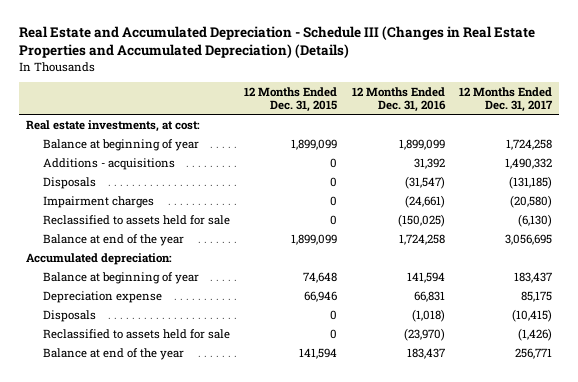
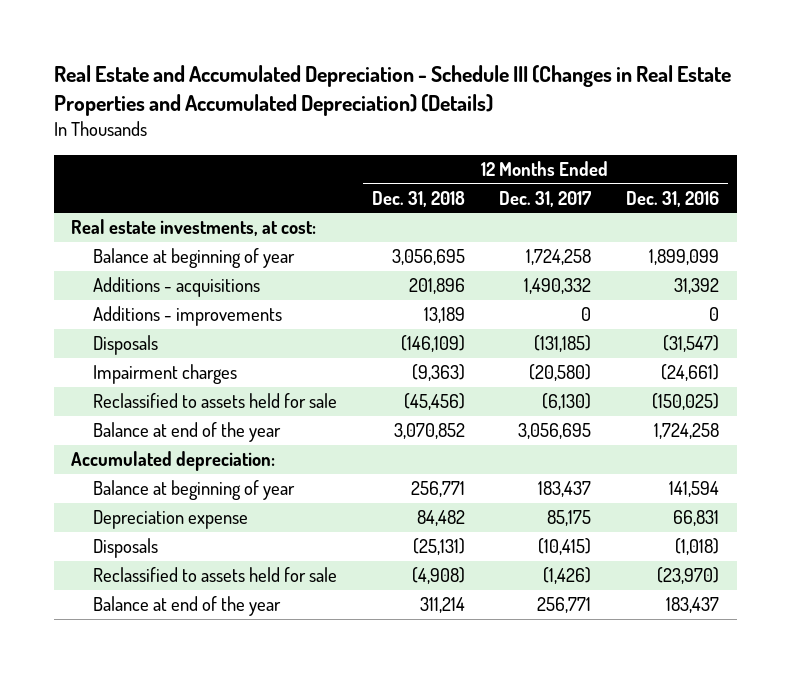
[244,86,338,113] 12 Months Ended Dec. 31, 2015 -> none
none -> [371,190,465,207] Dec. 31, 2018
none -> [92,306,282,327] Additions - improvements

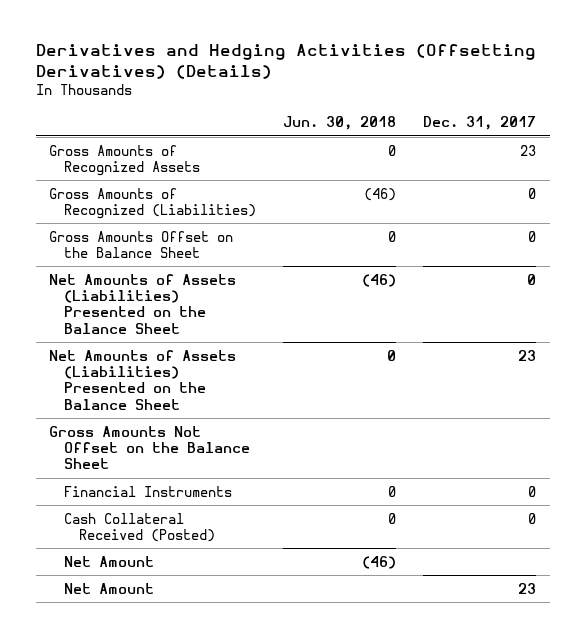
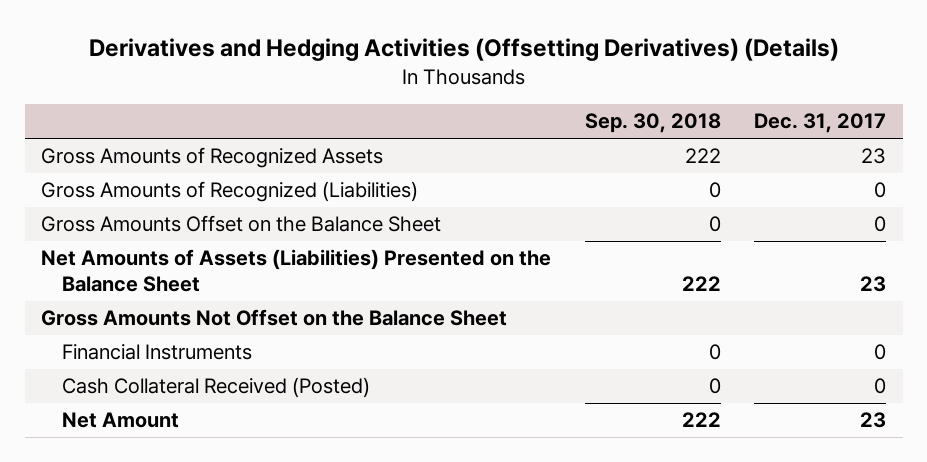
[283,116,397,131] Jun. 30, 2018 -> none
none -> [584,113,721,134] Sep. 30, 2018
[49,273,237,334] Net Amounts of Assets (Liabilities) Presented on the Balance Sheet -> none
[64,555,155,567] Net Amount -> none

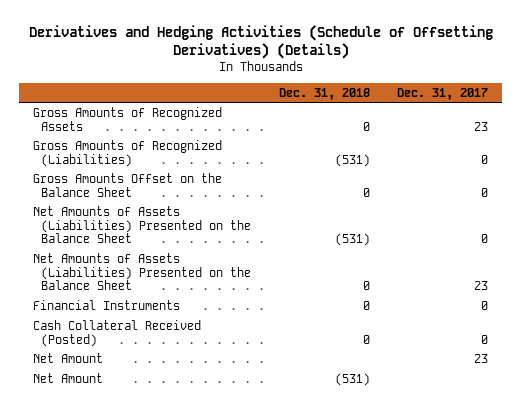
[88,38,839,62] Derivatives and Hedging Activities (Offsetting Derivatives) (Details) -> [28,24,493,60] Derivatives and Hedging Activities (Schedule of Offsetting Derivatives) (Details)
[584,113,721,134] Sep. 30, 2018 -> none
none -> [278,87,370,100] Dec. 31, 2018
none -> [32,206,252,244] Net Amounts of Assets (Liabilities) Presented on the Balance Sheet
[41,309,508,327] Gross Amounts Not Offset on the Balance Sheet -> none
none -> [32,373,103,384] Net Amount

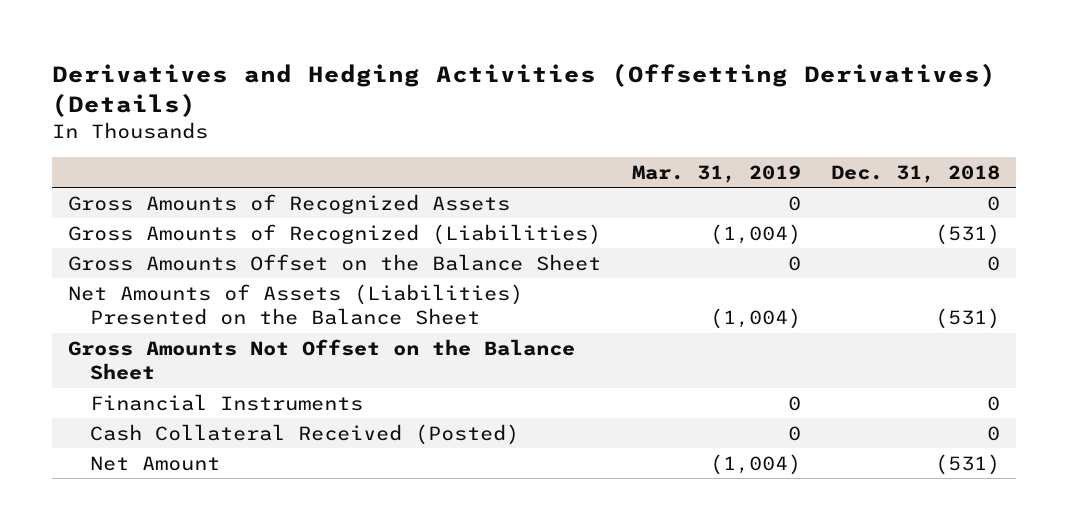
[28,24,493,60] Derivatives and Hedging Activities (Schedule of Offsetting Derivatives) (Details) -> [52,63,997,117] Derivatives and Hedging Activities (Offsetting Derivatives) (Details)
[397,87,489,100] Dec. 31, 2017 -> none
none -> [631,164,801,183] Mar. 31, 2019
[32,253,252,291] Net Amounts of Assets (Liabilities) Presented on the Balance Sheet -> none
none -> [67,338,575,381] Gross Amounts Not Offset on the Balance Sheet
[32,353,103,364] Net Amount -> none

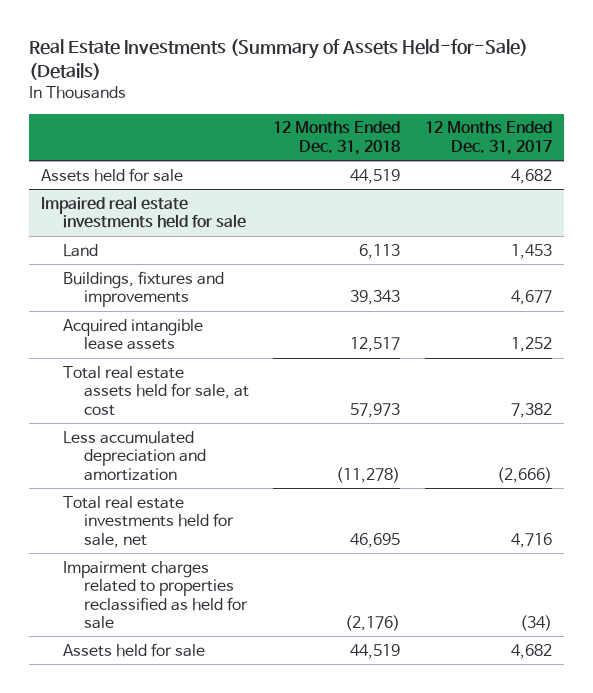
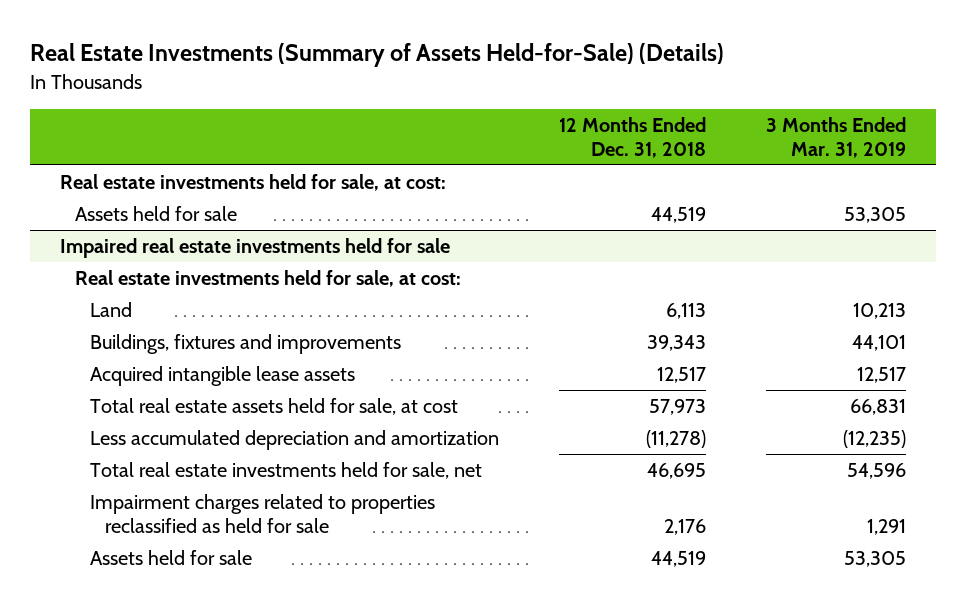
[424,121,552,155] 12 Months Ended Dec. 31, 2017 -> none
none -> [765,116,906,159] 3 Months Ended Mar. 31, 2019
none -> [59,173,446,191] Real estate investments held for sale, at cost:
none -> [74,269,461,287] Real estate investments held for sale, at cost:
[345,614,401,631] (2,176) -> [664,519,707,536] 2,176

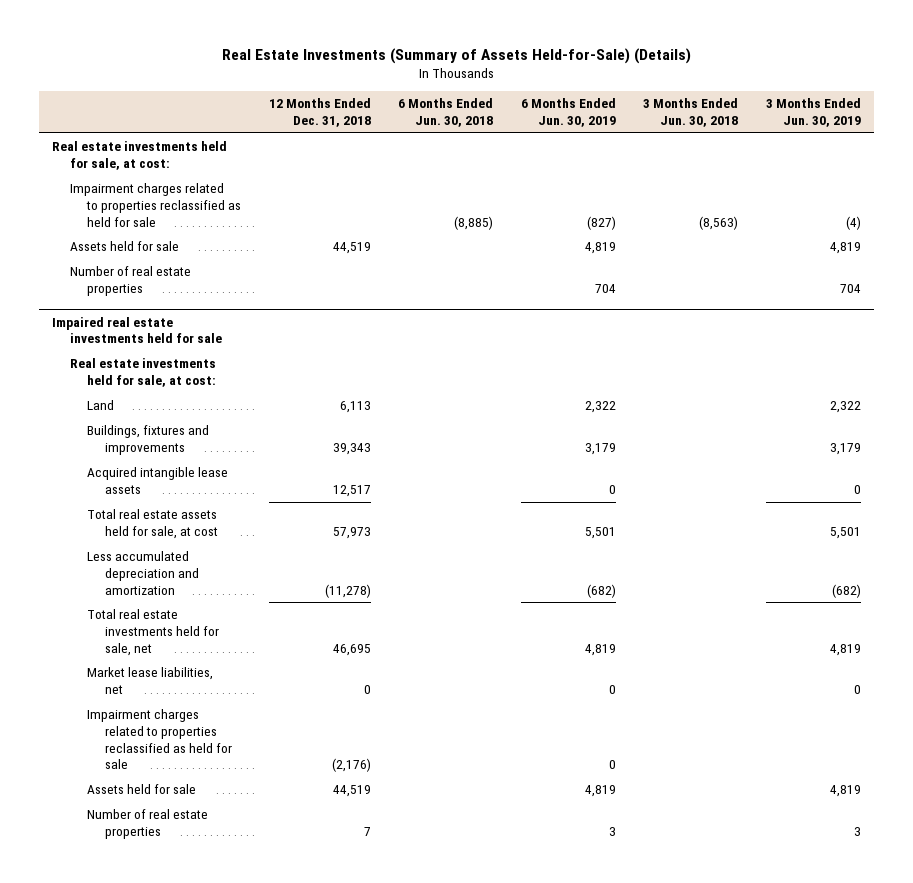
[765,116,906,159] 3 Months Ended Mar. 31, 2019 -> none
none -> [398,98,494,128] 6 Months Ended Jun. 30, 2018
none -> [520,98,616,128] 6 Months Ended Jun. 30, 2019
none -> [643,98,739,128] 3 Months Ended Jun. 30, 2018
none -> [765,98,861,128] 3 Months Ended Jun. 30, 2019
none -> [69,183,242,227] Impairment charges related to properties reclassified as held for sale
none -> [69,266,191,297] Number of real estate properties
none -> [87,667,214,695] Market lease liabilities, net
[664,519,707,536] 2,176 -> [331,758,371,773] (2,176)
none -> [87,809,209,840] Number of real estate properties

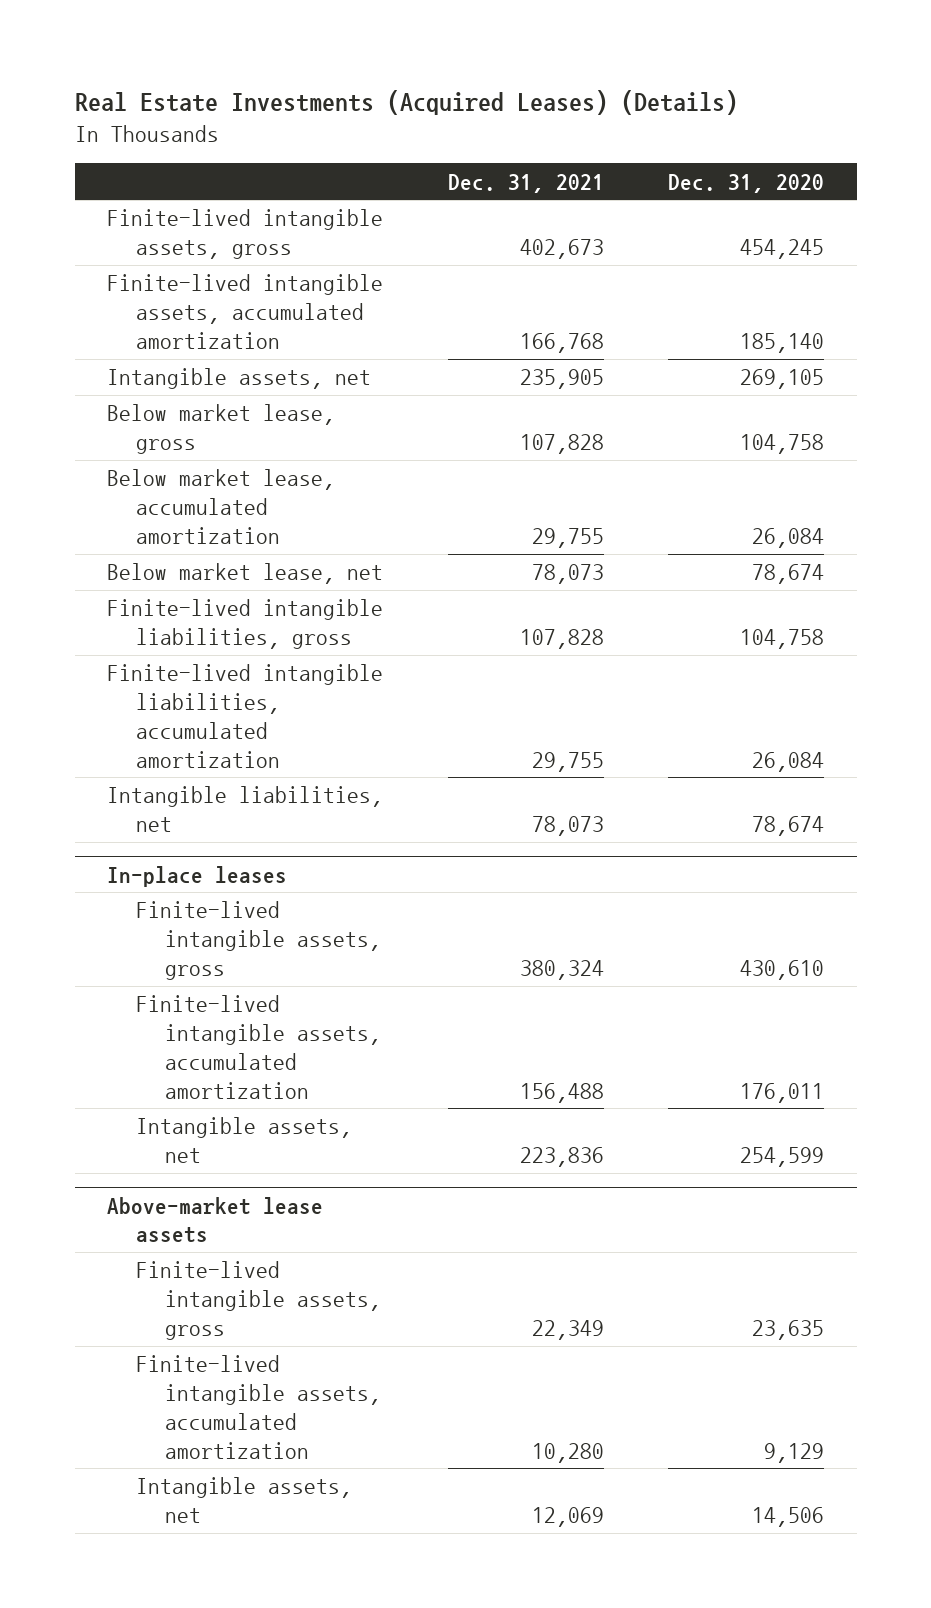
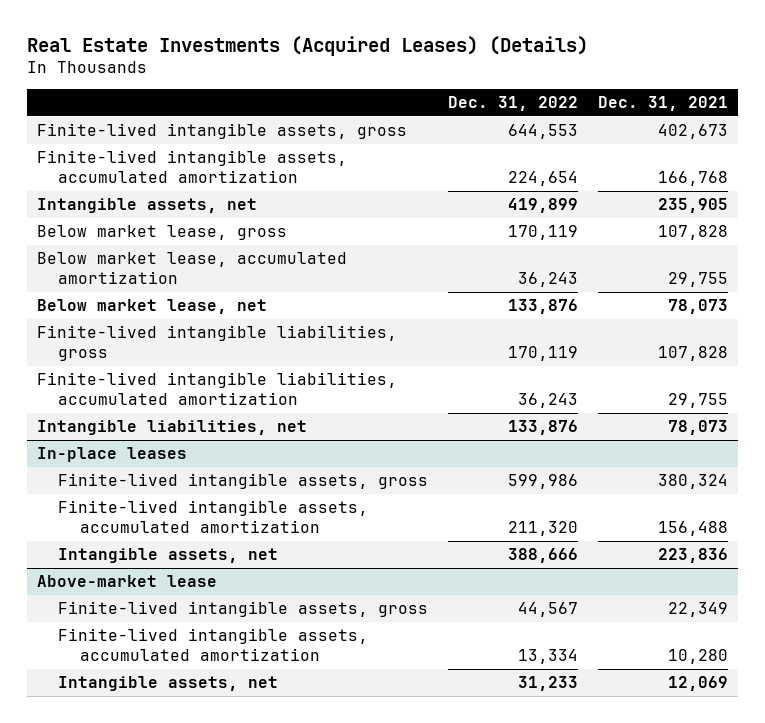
[668,173,825,193] Dec. 31, 2020 -> none
none -> [448,96,579,112] Dec. 31, 2022
[106,1196,323,1244] Above-market lease assets -> [36,575,217,588] Above-market lease

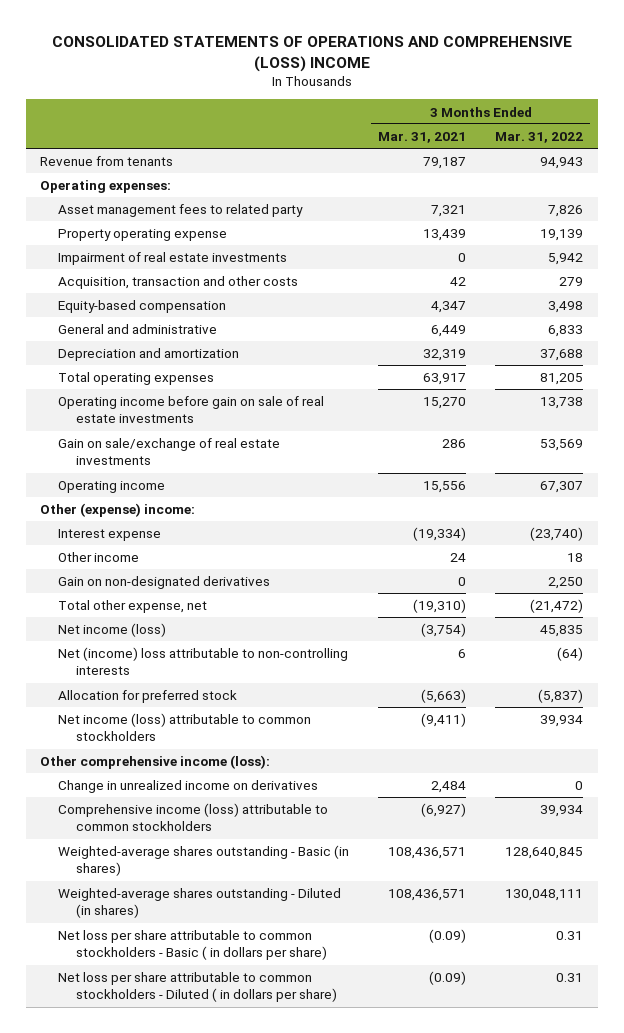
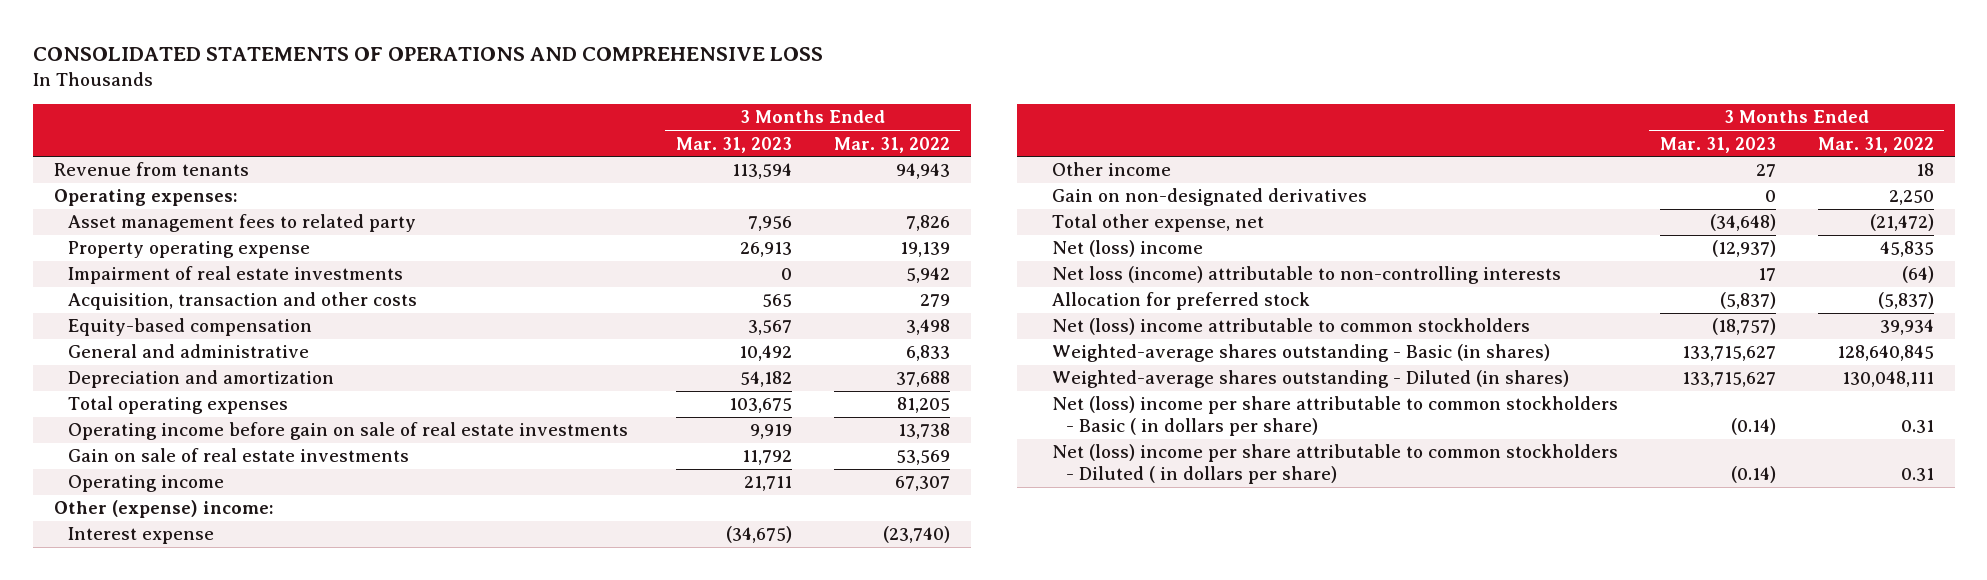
[51,35,572,72] CONSOLIDATED STATEMENTS OF OPERATIONS AND COMPREHENSIVE (LOSS) INCOME -> [32,46,823,61] CONSOLIDATED STATEMENTS OF OPERATIONS AND COMPREHENSIVE LOSS
[378,131,467,143] Mar. 31, 2021 -> none
none -> [675,136,792,153] Mar. 31, 2023
[58,438,281,466] Gain on sale/exchange of real estate investments -> [67,448,409,463] Gain on sale of real estate investments
[58,623,167,638] Net income (loss) -> [1051,240,1203,258] Net (loss) income
[58,647,349,676] Net (income) loss attributable to non-controlling interests -> [1051,266,1561,285] Net loss (income) attributable to non-controlling interests
[40,755,271,770] Other comprehensive income (loss): -> none
[58,780,319,794] Change in unrealized income on derivatives -> none
[58,803,329,832] Comprehensive income (loss) attributable to common stockholders -> none
[58,713,312,742] Net income (loss) attributable to common stockholders -> [1051,318,1530,336] Net (loss) income attributable to common stockholders
[58,930,328,961] Net loss per share attributable to common stockholders - Basic ( in dollars per share) -> [1051,396,1618,437] Net (loss) income per share attributable to common stockholders - Basic ( in dollars per share)
[58,972,338,1003] Net loss per share attributable to common stockholders - Diluted ( in dollars per share) -> [1051,444,1618,485] Net (loss) income per share attributable to common stockholders - Diluted ( in dollars per share)

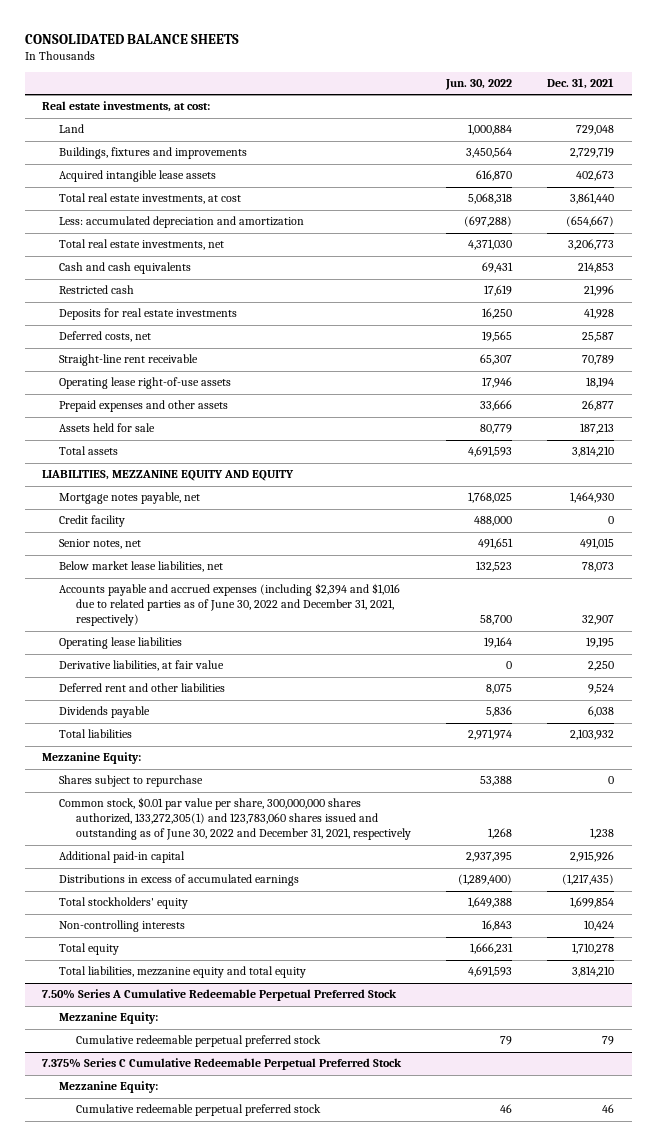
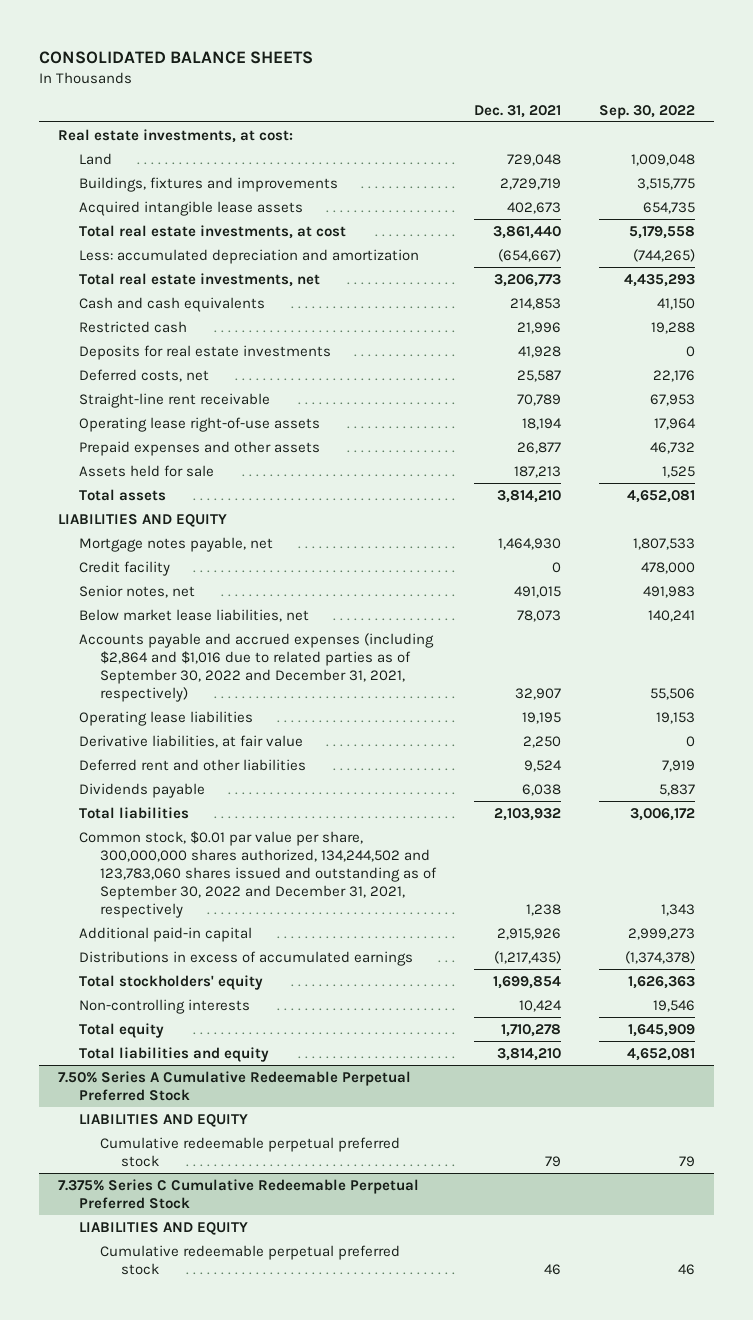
[444,79,512,91] Jun. 30, 2022 -> none
none -> [598,104,695,119] Sep. 30, 2022
[42,470,295,482] LIABILITIES, MEZZANINE EQUITY AND EQUITY -> [57,513,227,527] LIABILITIES AND EQUITY
[59,583,401,627] Accounts payable and accrued expenses (including $2,394 and $1,016 due to related parties as of June 30, 2022 and December 31, 2021, respectively) -> [79,632,435,702] Accounts payable and accrued expenses (including $2,864 and $1,016 due to related parties as of September 30, 2022 and December 31, 2021, respectively)
[42,752,142,765] Mezzanine Equity: -> none
[59,775,204,788] Shares subject to repurchase -> none
[59,797,411,841] Common stock, $0.01 par value per share, 300,000,000 shares authorized, 133,272,305(1) and 123,783,060 shares issued and outstanding as of June 30, 2022 and December 31, 2021, respectively -> [79,830,438,918] Common stock, $0.01 par value per share, 300,000,000 shares authorized, 134,244,502 and 123,783,060 shares issued and outstanding as of September 30, 2022 and December 31, 2021, respectively
[59,966,307,979] Total liabilities, mezzanine equity and total equity -> [79,1046,270,1062] Total liabilities and equity
[59,1012,159,1025] Mezzanine Equity: -> none
none -> [79,1113,249,1127] LIABILITIES AND EQUITY
[59,1081,159,1094] Mezzanine Equity: -> none
none -> [79,1221,249,1235] LIABILITIES AND EQUITY

